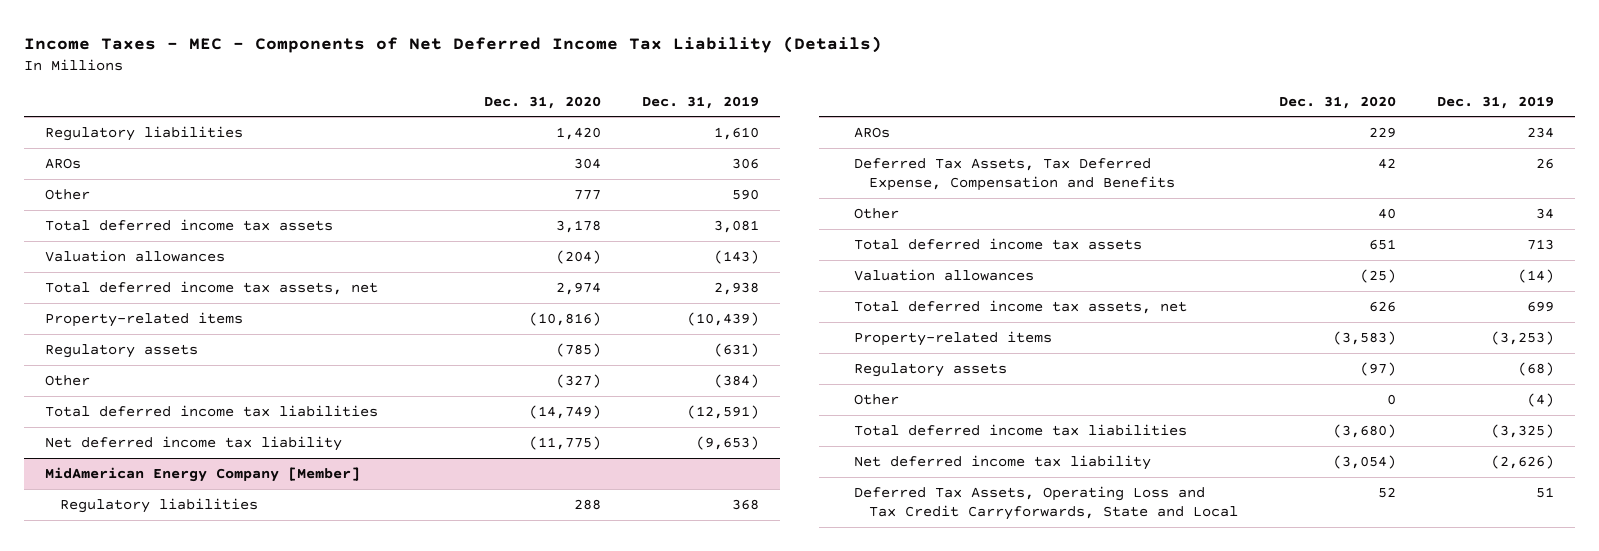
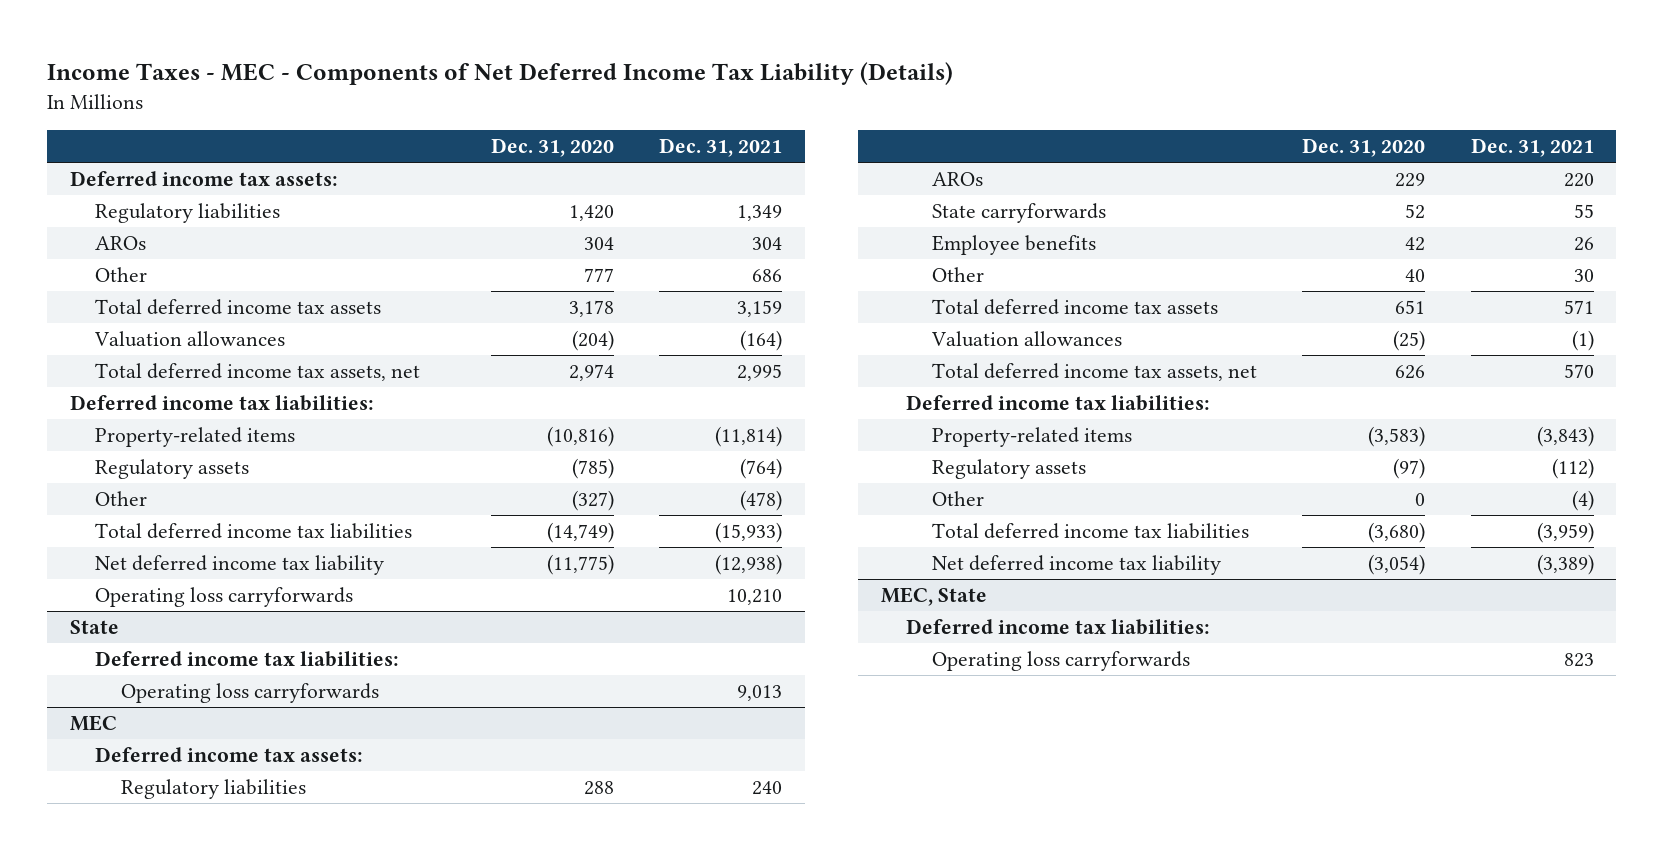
[642,95,760,109] Dec. 31, 2019 -> none
none -> [659,137,783,157] Dec. 31, 2021
none -> [69,170,338,186] Deferred income tax assets:
none -> [69,394,374,411] Deferred income tax liabilities:
none -> [95,586,354,607] Operating loss carryforwards
none -> [69,619,119,634] State
none -> [95,650,400,667] Deferred income tax liabilities:
none -> [120,682,379,703] Operating loss carryforwards
[44,466,360,482] MidAmerican Energy Company [Member] -> [69,714,117,731] MEC
none -> [95,746,364,762] Deferred income tax assets:
none -> [931,202,1106,223] State carryforwards
[854,157,1176,192] Deferred Tax Assets, Tax Deferred Expense, Compensation and Benefits -> [931,234,1096,255] Employee benefits
none -> [906,394,1211,411] Deferred income tax liabilities:
[854,485,1239,521] Deferred Tax Assets, Operating Loss and Tax Credit Carryforwards, State and Local -> none
none -> [880,586,987,606] MEC, State
none -> [906,618,1211,635] Deferred income tax liabilities:
none -> [931,650,1190,671] Operating loss carryforwards

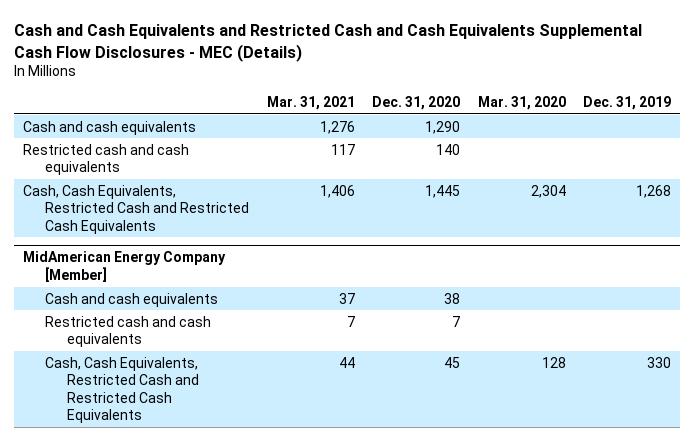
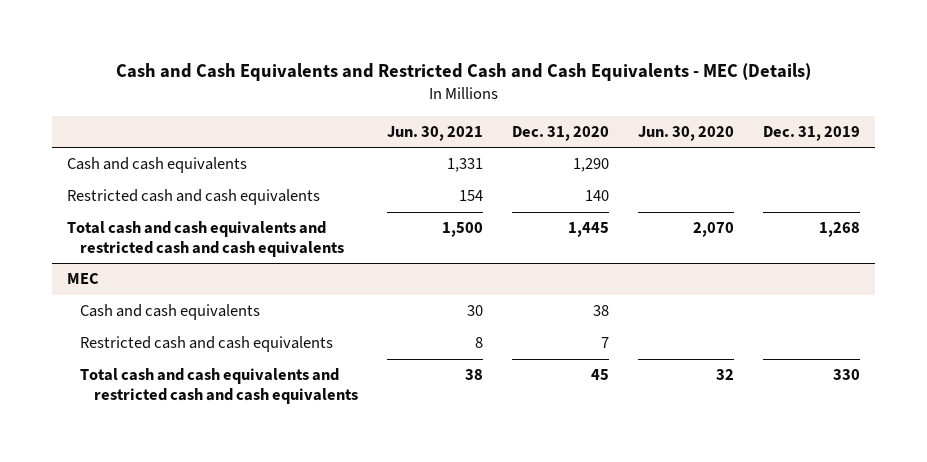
[14,23,643,62] Cash and Cash Equivalents and Restricted Cash and Cash Equivalents Supplemental Cash Flow Disclosures - MEC (Details) -> [115,63,811,82] Cash and Cash Equivalents and Restricted Cash and Cash Equivalents - MEC (Details)
[266,95,355,110] Mar. 31, 2021 -> none
[477,95,566,110] Mar. 31, 2020 -> none
none -> [386,125,483,141] Jun. 30, 2021
none -> [638,125,735,141] Jun. 30, 2020
[23,184,250,234] Cash, Cash Equivalents, Restricted Cash and Restricted Cash Equivalents -> [66,221,345,257] Total cash and cash equivalents and restricted cash and cash equivalents
[23,251,227,282] MidAmerican Energy Company [Member] -> [66,273,99,285] MEC
[45,356,200,424] Cash, Cash Equivalents, Restricted Cash and Restricted Cash Equivalents -> [80,368,358,404] Total cash and cash equivalents and restricted cash and cash equivalents

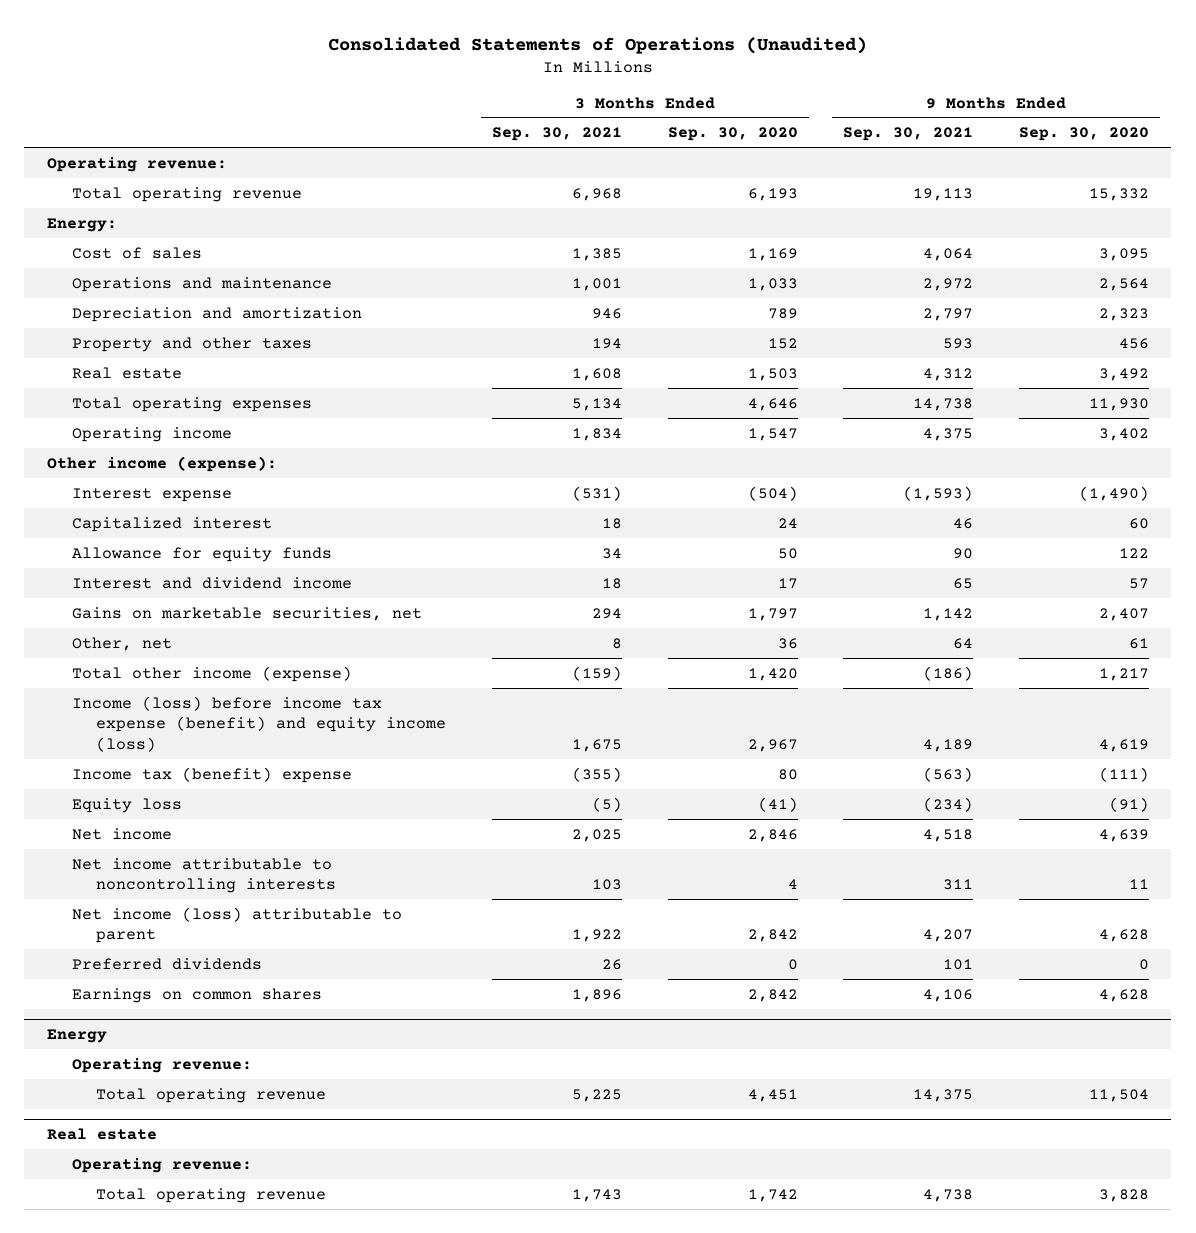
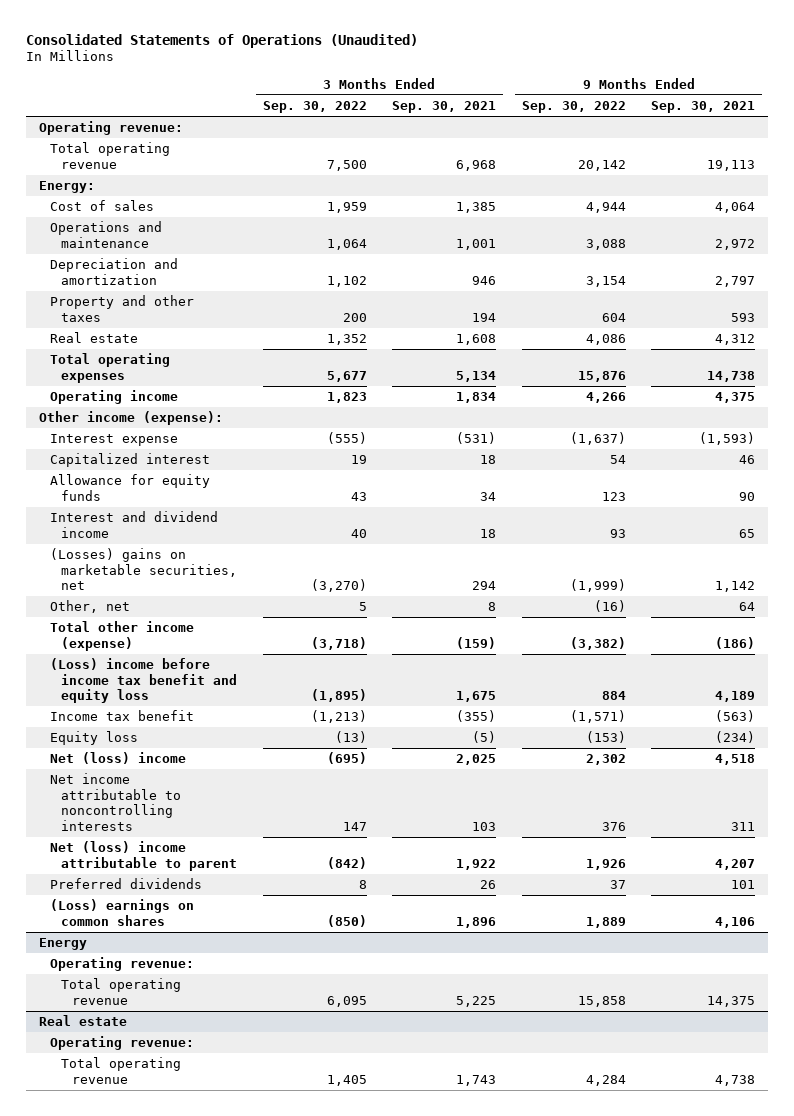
[667,127,798,142] Sep. 30, 2020 -> none
[1018,127,1149,142] Sep. 30, 2020 -> none
none -> [262,100,367,113] Sep. 30, 2022
none -> [521,100,626,113] Sep. 30, 2022
[71,606,422,621] Gains on marketable securities, net -> [49,548,238,591] (Losses) gains on marketable securities, net
[71,695,447,752] Income (loss) before income tax expense (benefit) and equity income (loss) -> [49,658,238,704] (Loss) income before income tax benefit and equity loss
[71,766,352,783] Income tax (benefit) expense -> [49,710,194,722] Income tax benefit
[71,827,172,840] Net income -> [49,752,186,765] Net (loss) income
[71,906,402,944] Net income (loss) attributable to parent -> [49,841,238,871] Net (loss) income attributable to parent
[71,987,322,1003] Earnings on common shares -> [49,899,194,926] (Loss) earnings on common shares

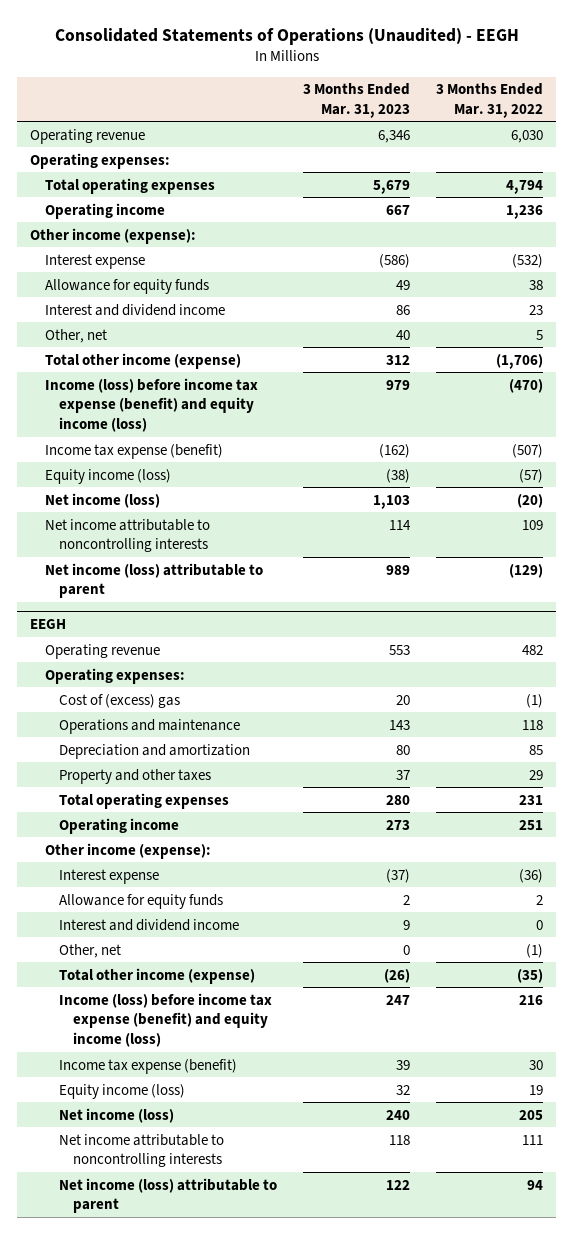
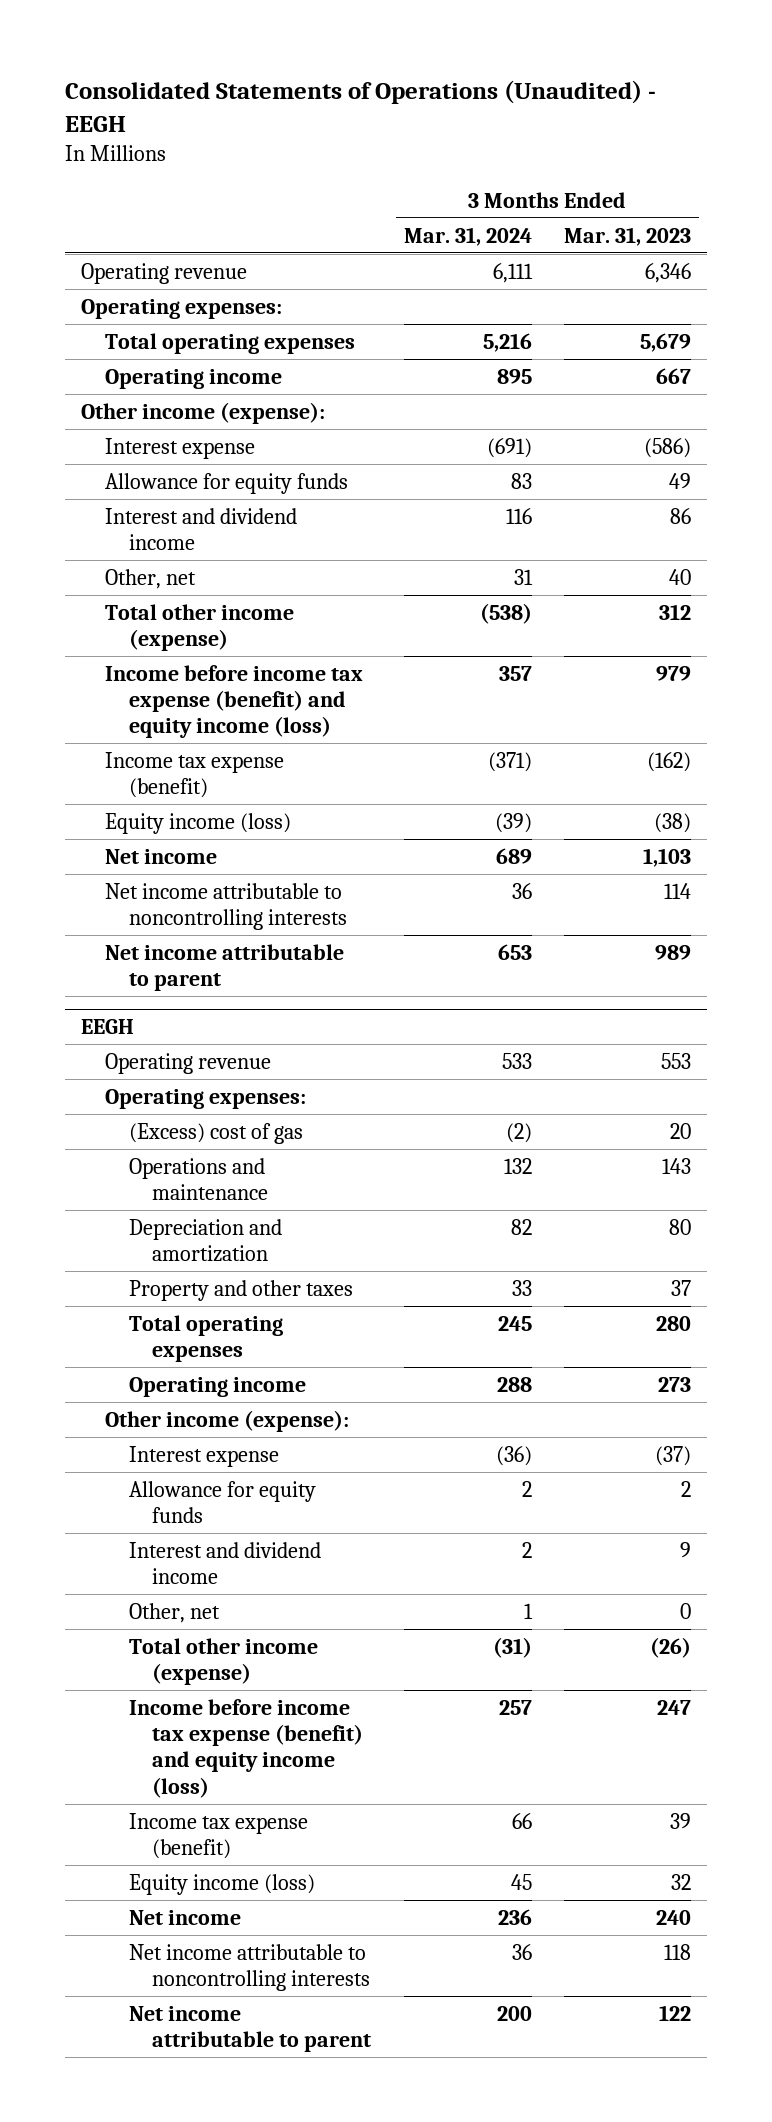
[435,83,543,118] 3 Months Ended Mar. 31, 2022 -> none
none -> [403,226,532,246] Mar. 31, 2024
[44,377,258,432] Income (loss) before income tax expense (benefit) and equity income (loss) -> [105,664,364,739] Income before income tax expense (benefit) and equity income (loss)
[44,492,160,508] Net income (loss) -> [105,848,218,864] Net income
[44,562,263,599] Net income (loss) attributable to parent -> [105,943,345,992] Net income attributable to parent
[58,693,180,708] Cost of (excess) gas -> [128,1122,303,1144] (Excess) cost of gas
[58,992,272,1047] Income (loss) before income tax expense (benefit) and equity income (loss) -> [128,1698,364,1798] Income before income tax expense (benefit) and equity income (loss)
[58,1107,174,1123] Net income (loss) -> [128,1909,241,1925] Net income
[58,1177,277,1214] Net income (loss) attributable to parent -> [128,2005,372,2053] Net income attributable to parent

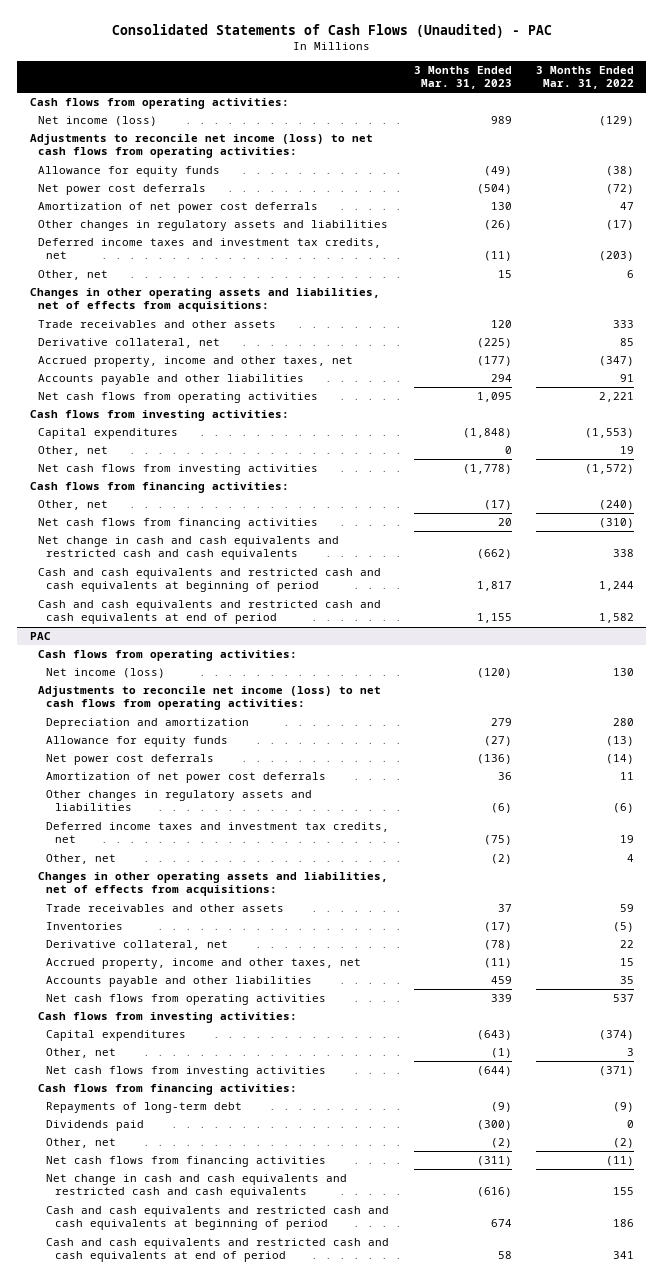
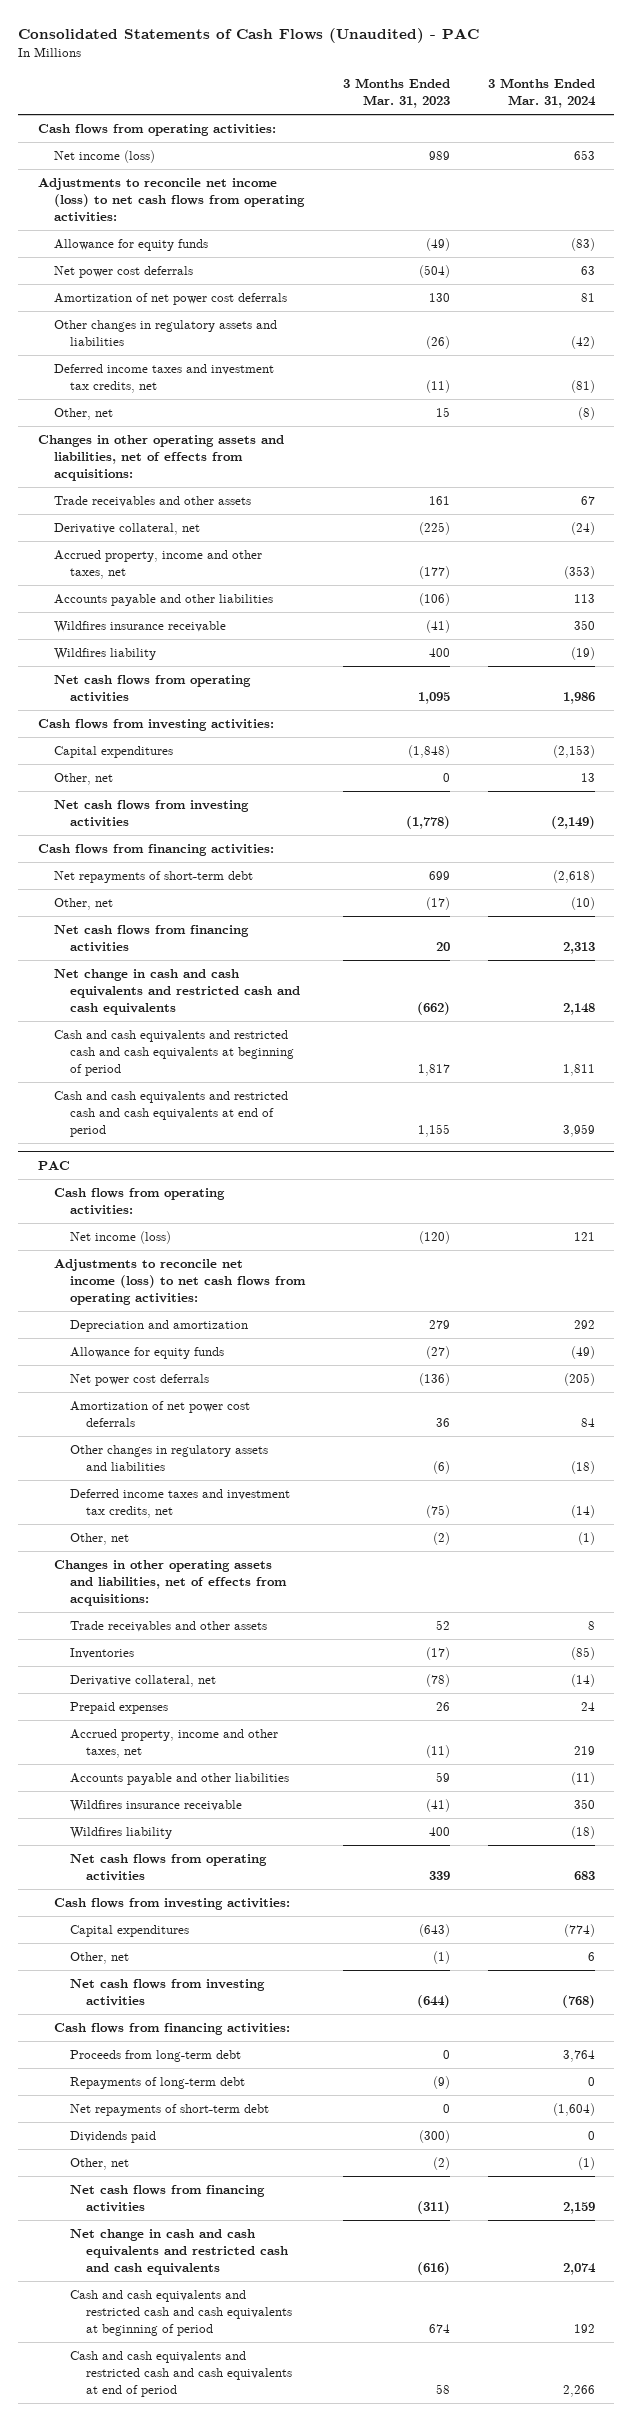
[536,65,635,90] 3 Months Ended Mar. 31, 2022 -> none
none -> [488,78,597,109] 3 Months Ended Mar. 31, 2024
[490,320,512,329] 120 -> [428,496,450,506] 161
[490,374,512,383] 294 -> [418,593,450,607] (106)
none -> [53,621,226,634] Wildfires insurance receivable
none -> [53,648,156,661] Wildfires liability
none -> [53,871,253,884] Net repayments of short-term debt
[497,904,512,913] 37 -> [435,1620,450,1631] 52
none -> [69,1702,168,1715] Prepaid expenses
[490,976,512,985] 459 -> [435,1772,450,1783] 59
none -> [69,1800,242,1813] Wildfires insurance receivable
none -> [69,1827,172,1840] Wildfires liability
none -> [69,2050,241,2063] Proceeds from long-term debt
none -> [69,2104,269,2117] Net repayments of short-term debt

